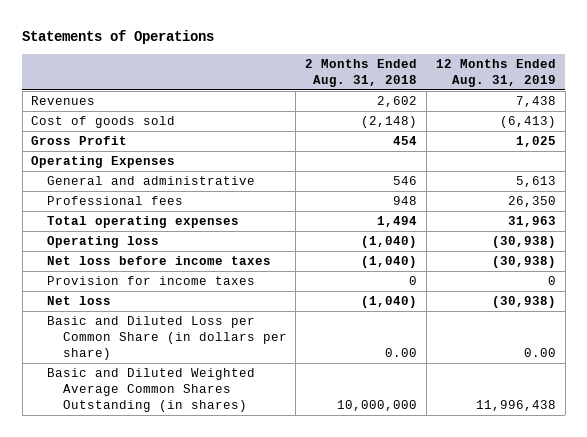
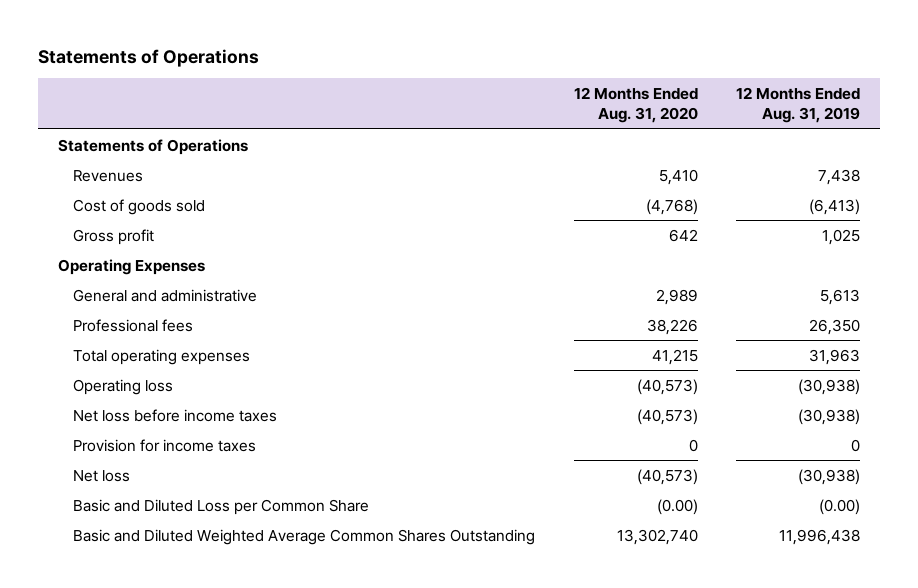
[305,58,418,87] 2 Months Ended Aug. 31, 2018 -> none
none -> [573,86,698,124] 12 Months Ended Aug. 31, 2020
none -> [57,138,248,155] Statements of Operations
[31,136,128,146] Gross Profit -> [73,228,155,245] Gross profit
[46,316,287,360] Basic and Diluted Loss per Common Share (in dollars per share) -> [73,498,370,515] Basic and Diluted Loss per Common Share
[523,347,556,357] 0.00 -> [819,498,861,515] (0.00)
[46,368,255,412] Basic and Diluted Weighted Average Common Shares Outstanding (in shares) -> [73,528,536,545] Basic and Diluted Weighted Average Common Shares Outstanding

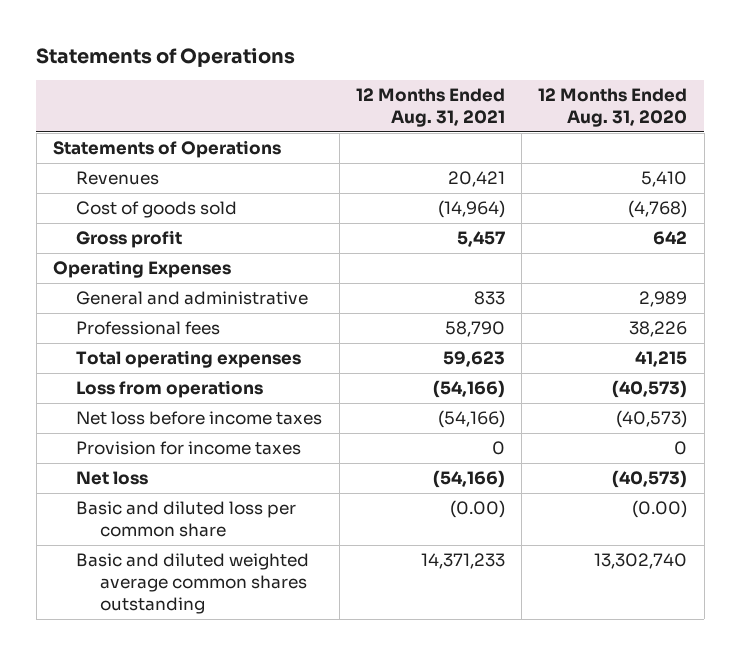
[736,86,861,124] 12 Months Ended Aug. 31, 2019 -> none
none -> [355,88,505,128] 12 Months Ended Aug. 31, 2021
[73,378,174,395] Operating loss -> [76,380,264,399] Loss from operations
[73,498,370,515] Basic and Diluted Loss per Common Share -> [76,501,297,538] Basic and diluted loss per common share
[73,528,536,545] Basic and Diluted Weighted Average Common Shares Outstanding -> [76,553,310,614] Basic and diluted weighted average common shares outstanding

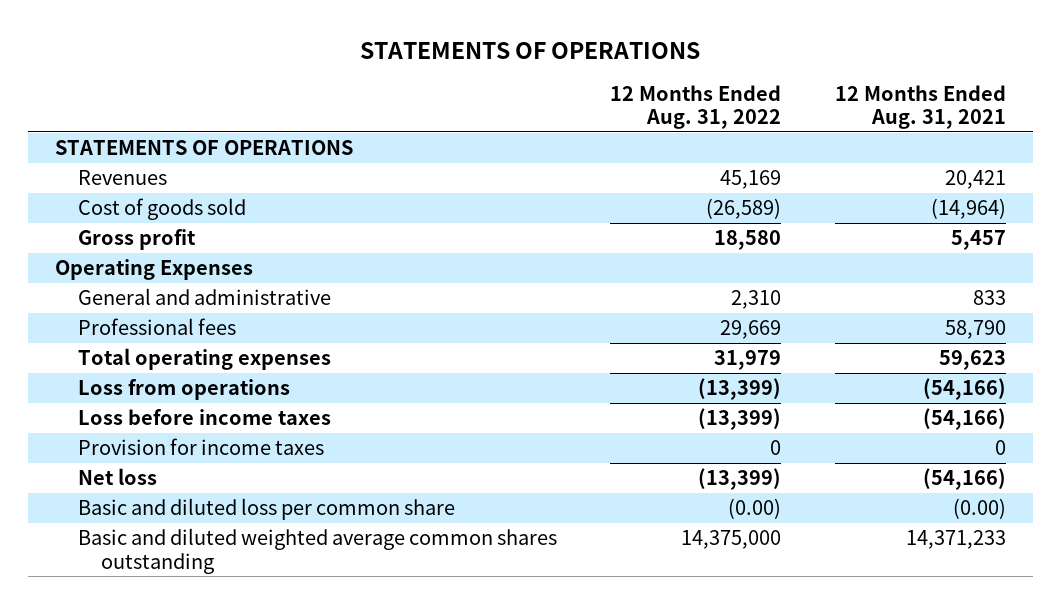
[36,47,296,67] Statements of Operations -> [360,41,701,59] STATEMENTS OF OPERATIONS
[538,88,688,128] 12 Months Ended Aug. 31, 2020 -> none
none -> [610,84,782,130] 12 Months Ended Aug. 31, 2022
[53,140,282,159] Statements of Operations -> [54,140,353,156] STATEMENTS OF OPERATIONS
[76,411,323,426] Net loss before income taxes -> [77,409,331,426] Loss before income taxes

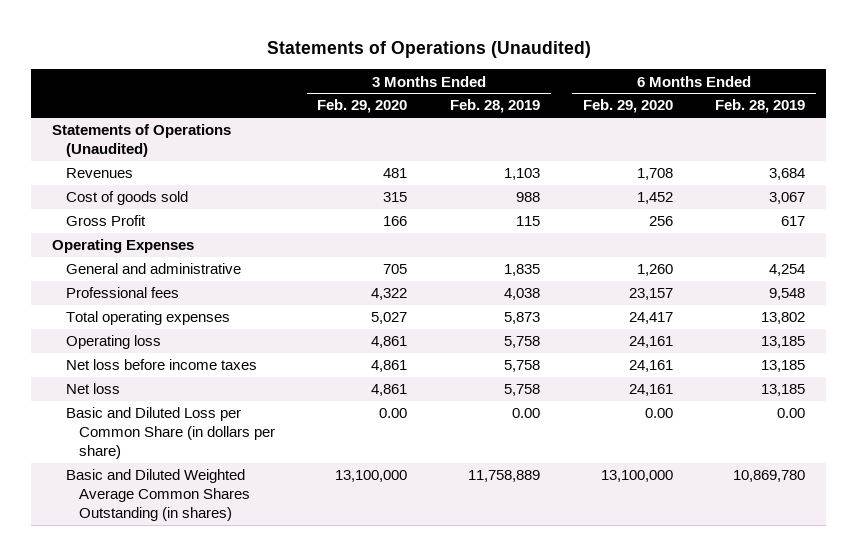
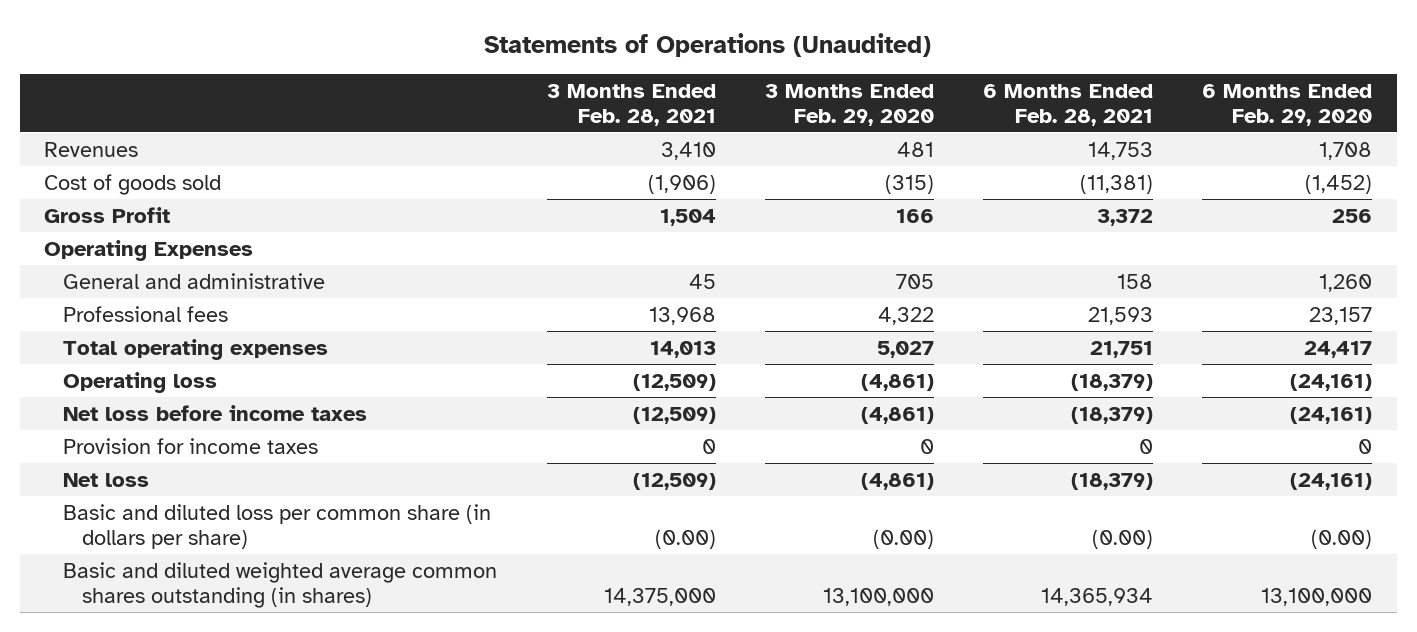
[449,99,540,114] Feb. 28, 2019 -> none
[715,99,806,114] Feb. 28, 2019 -> none
none -> [546,83,716,126] 3 Months Ended Feb. 28, 2021
none -> [983,83,1154,126] 6 Months Ended Feb. 28, 2021
[52,124,232,158] Statements of Operations (Unaudited) -> none
[383,192,408,203] 315 -> [884,174,934,194] (315)
[636,192,673,205] 1,452 -> [1305,174,1373,194] (1,452)
[371,336,408,349] 4,861 -> [860,373,934,391] (4,861)
[628,336,673,349] 24,161 -> [1290,373,1373,391] (24,161)
[371,360,408,373] 4,861 -> [860,406,934,424] (4,861)
[628,360,673,373] 24,161 -> [1290,406,1373,424] (24,161)
none -> [63,437,319,454] Provision for income taxes
[371,384,408,397] 4,861 -> [860,472,934,490] (4,861)
[628,384,673,397] 24,161 -> [1290,472,1373,490] (24,161)
[65,407,275,460] Basic and Diluted Loss per Common Share (in dollars per share) -> [63,503,492,549] Basic and diluted loss per common share (in dollars per share)
[379,408,408,419] 0.00 -> [872,529,934,549] (0.00)
[644,408,673,419] 0.00 -> [1311,529,1373,549] (0.00)
[65,469,250,522] Basic and Diluted Weighted Average Common Shares Outstanding (in shares) -> [63,561,498,608] Basic and diluted weighted average common shares outstanding (in shares)

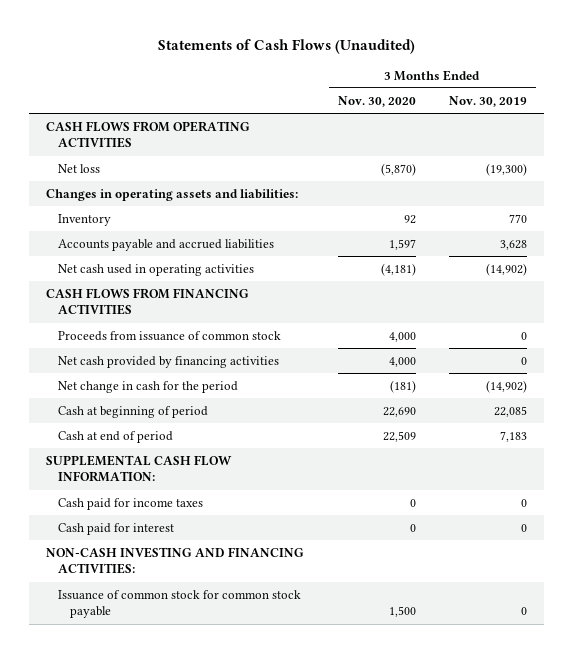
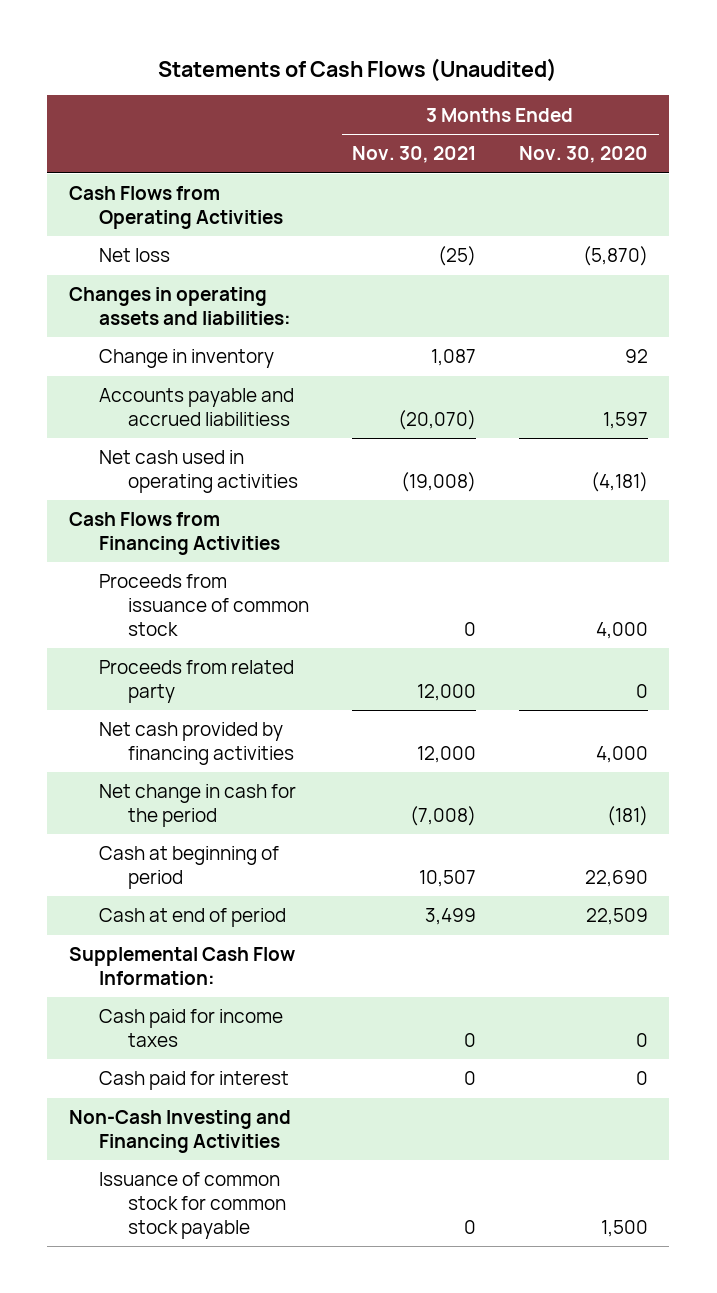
[449,95,528,107] Nov. 30, 2019 -> none
none -> [352,146,477,164] Nov. 30, 2021
[45,120,250,149] CASH FLOWS FROM OPERATING ACTIVITIES -> [68,186,283,229] Cash Flows from Operating Activities
[57,213,111,226] Inventory -> none
none -> [98,349,274,369] Change in inventory
[57,238,274,251] Accounts payable and accrued liabilities -> [98,388,294,426] Accounts payable and accrued liabilitiess
[45,287,249,316] CASH FLOWS FROM FINANCING ACTIVITIES -> [68,512,280,555] Cash Flows from Financing Activities
none -> [98,660,294,703] Proceeds from related party
[45,454,232,483] SUPPLEMENTAL CASH FLOW INFORMATION: -> [68,947,295,985] Supplemental Cash Flow Information:
[45,546,304,575] NON-CASH INVESTING AND FINANCING ACTIVITIES: -> [68,1110,291,1153] Non-Cash Investing and Financing Activities

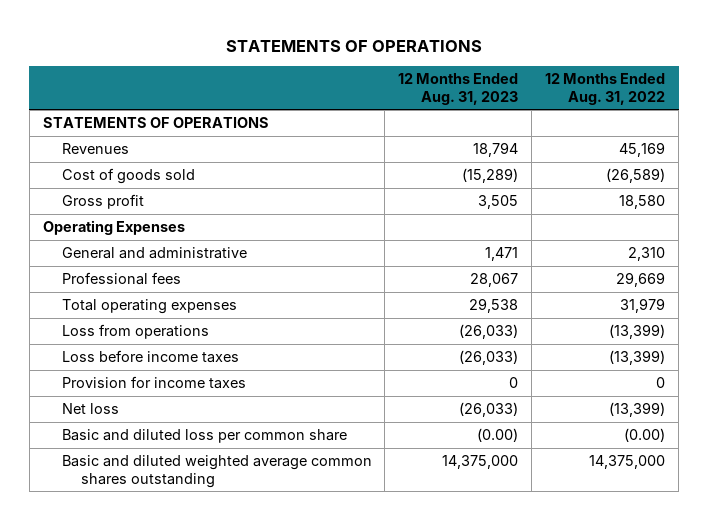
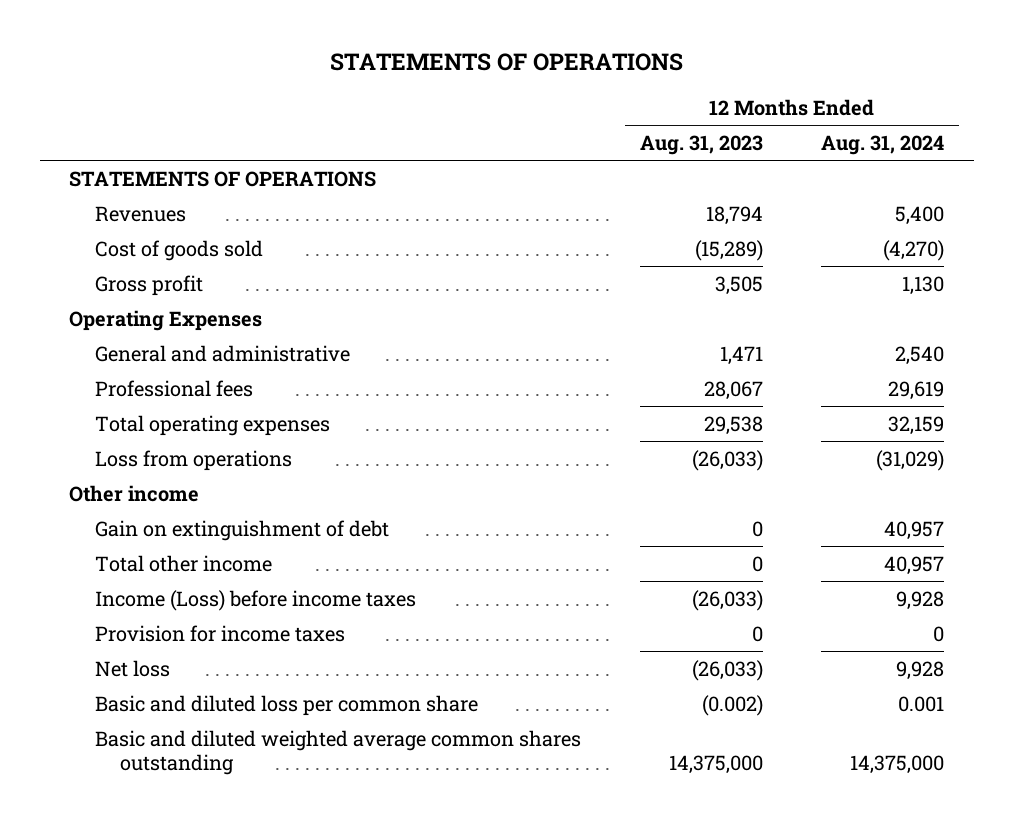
[545,73,666,105] 12 Months Ended Aug. 31, 2022 -> none
none -> [821,134,945,155] Aug. 31, 2024
none -> [69,484,200,502] Other income
none -> [94,519,389,541] Gain on extinguishment of debt
none -> [94,554,272,572] Total other income
[61,350,239,364] Loss before income taxes -> [94,589,416,611] Income (Loss) before income taxes
[477,428,519,443] (0.00) -> [701,694,763,716] (0.002)

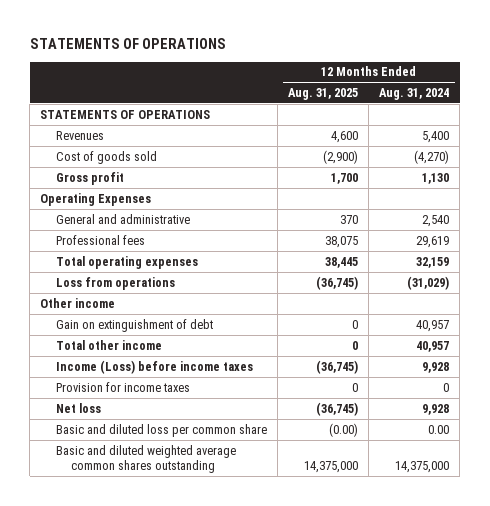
[639,134,763,155] Aug. 31, 2023 -> none
none -> [287,87,358,100] Aug. 31, 2025
[898,695,945,712] 0.001 -> [428,424,450,434] 0.00

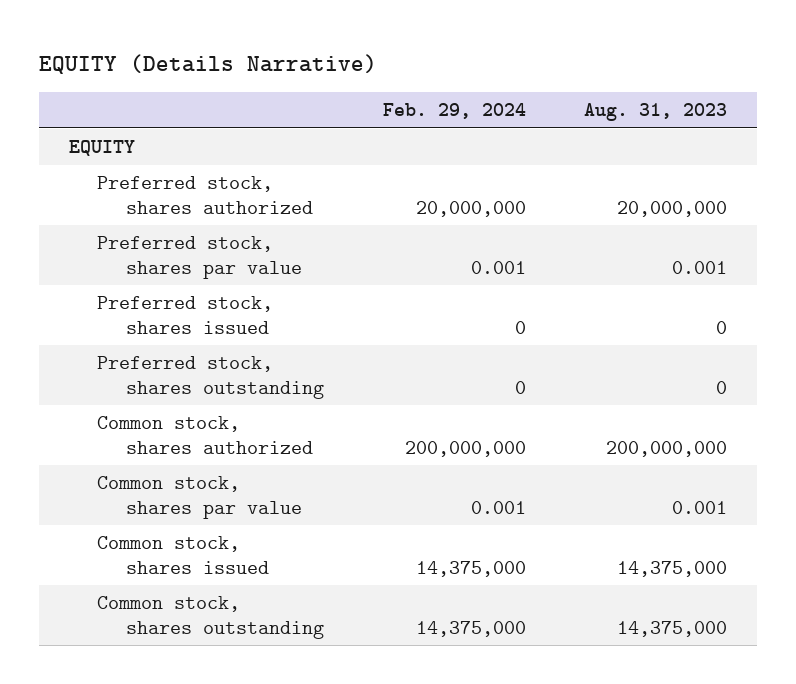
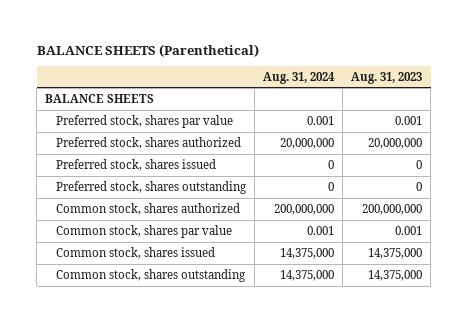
[39,54,378,75] EQUITY (Details Narrative) -> [36,43,259,57] BALANCE SHEETS (Parenthetical)
[382,103,526,120] Feb. 29, 2024 -> none
none -> [263,71,336,84] Aug. 31, 2024
[68,140,135,157] EQUITY -> none
none -> [45,93,155,103] BALANCE SHEETS
[97,176,313,214] Preferred stock, shares authorized -> [56,136,242,149] Preferred stock, shares authorized

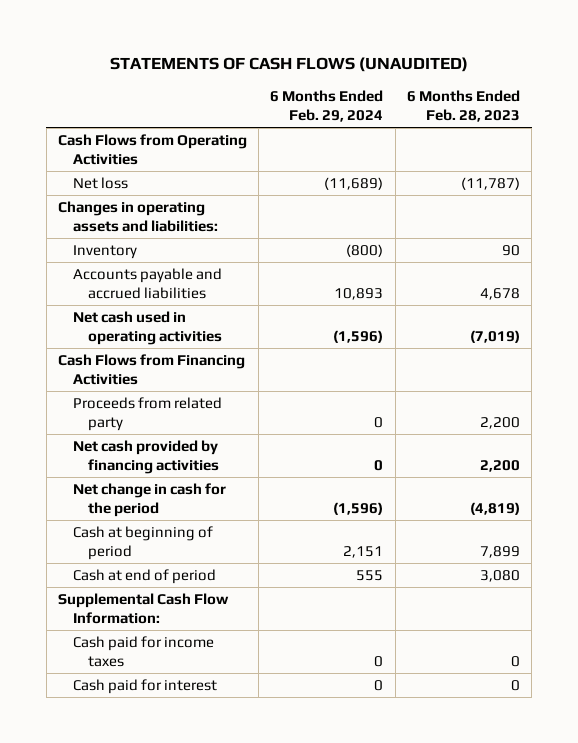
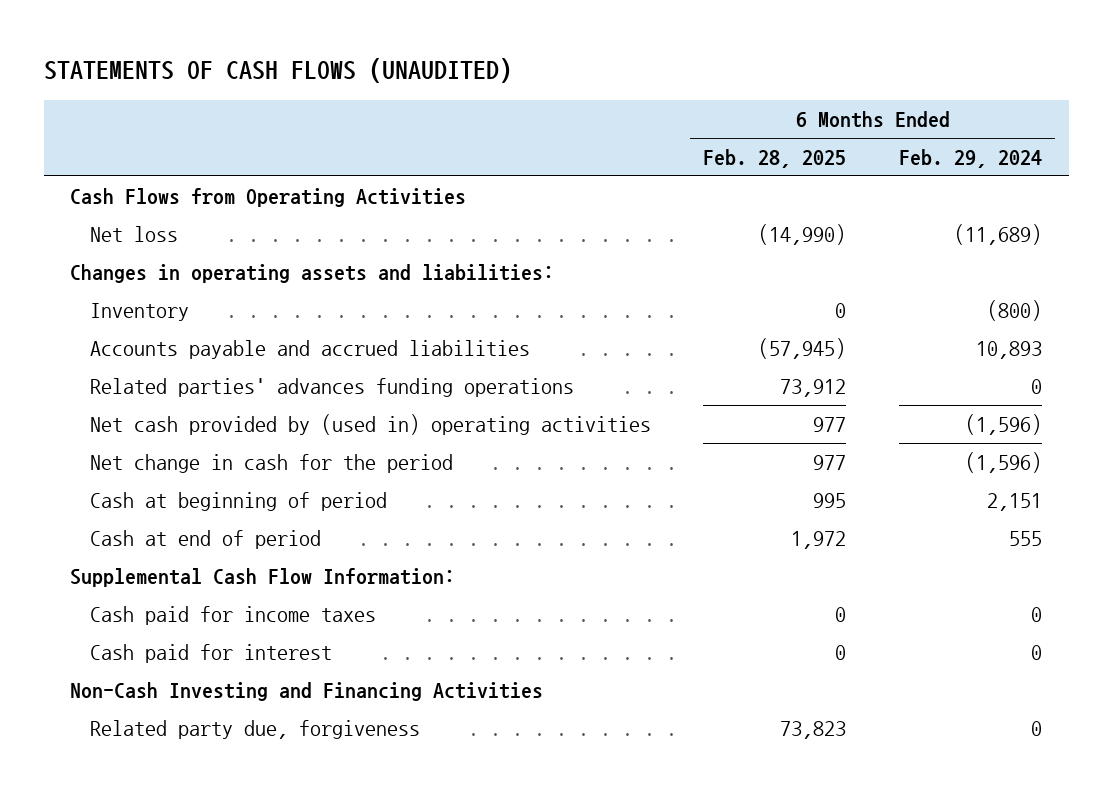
[406,89,520,122] 6 Months Ended Feb. 28, 2023 -> none
none -> [703,149,847,169] Feb. 28, 2025
[57,353,245,386] Cash Flows from Financing Activities -> none
[73,396,223,432] Proceeds from related party -> none
[73,439,220,475] Net cash provided by financing activities -> none
none -> [89,377,574,397] Related parties' advances funding operations
[73,310,223,346] Net cash used in operating activities -> [89,413,651,435] Net cash provided by (used in) operating activities
none -> [70,681,544,701] Non-Cash Investing and Financing Activities
none -> [89,719,420,739] Related party due, forgiveness

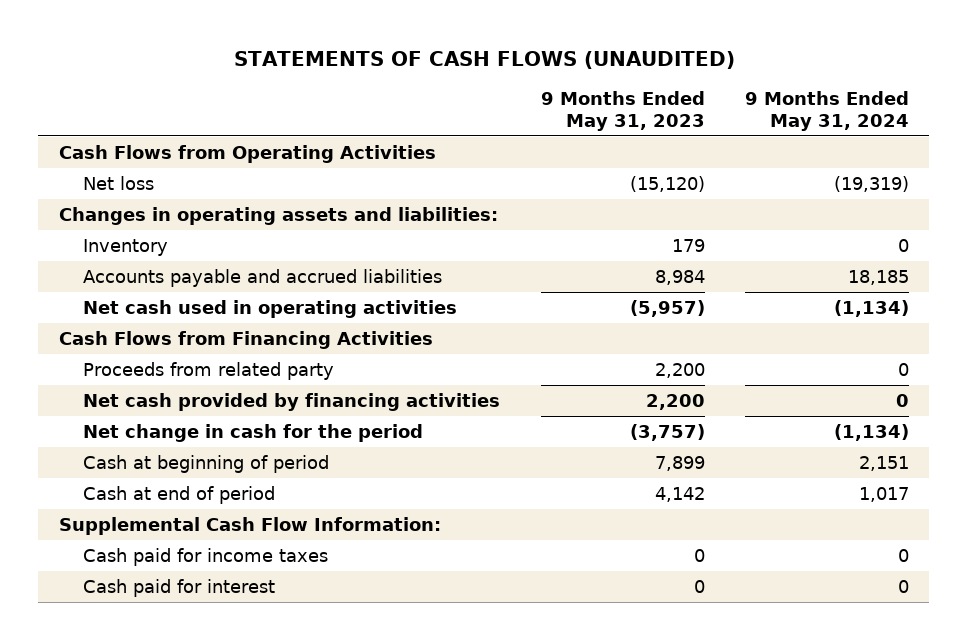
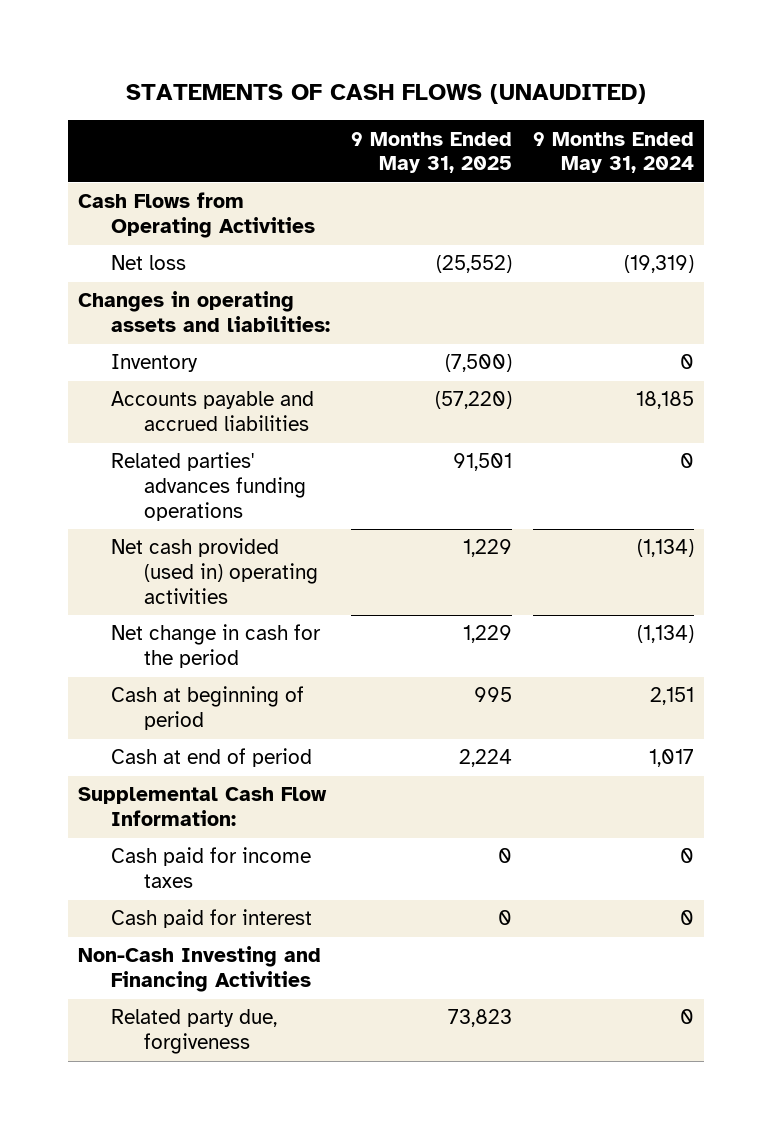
[540,90,705,131] 9 Months Ended May 31, 2023 -> none
none -> [350,131,512,174] 9 Months Ended May 31, 2025
[58,330,433,349] Cash Flows from Financing Activities -> none
[83,361,335,380] Proceeds from related party -> none
[83,392,501,411] Net cash provided by financing activities -> none
none -> [110,452,306,521] Related parties' advances funding operations
[83,299,458,318] Net cash used in operating activities -> [110,538,318,604] Net cash provided (used in) operating activities
none -> [77,946,321,993] Non-Cash Investing and Financing Activities
none -> [110,1009,277,1055] Related party due, forgiveness

